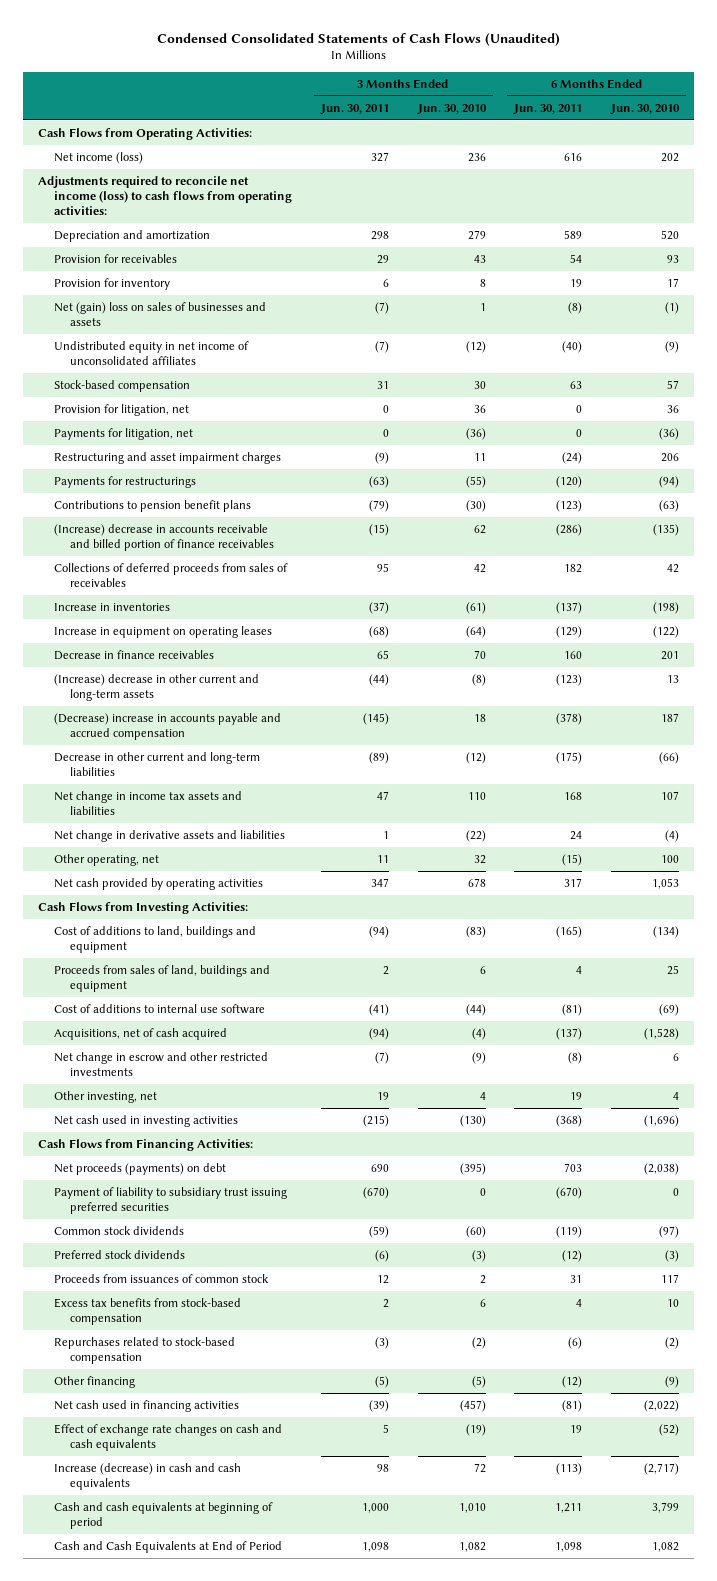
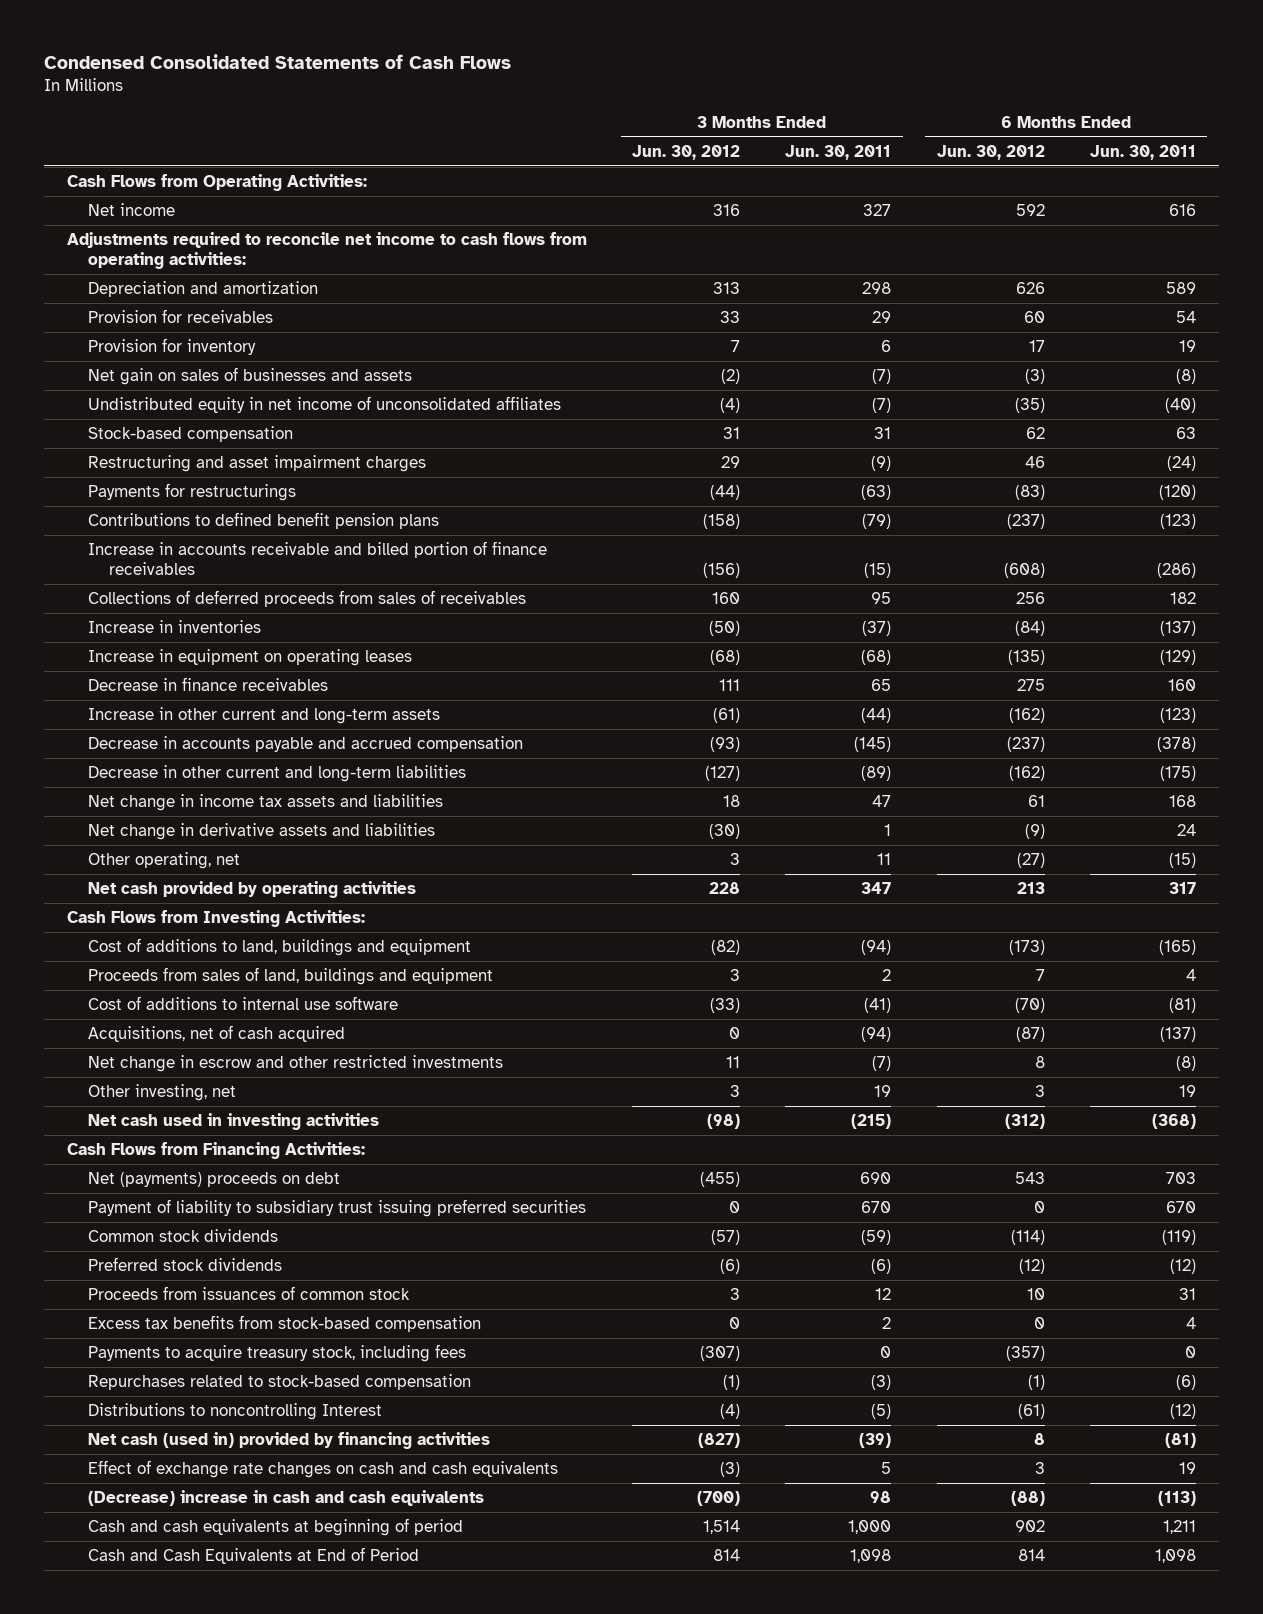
[156,32,560,46] Condensed Consolidated Statements of Cash Flows (Unaudited) -> [43,54,511,70] Condensed Consolidated Statements of Cash Flows
[416,103,487,115] Jun. 30, 2010 -> none
[610,103,681,115] Jun. 30, 2010 -> none
none -> [631,144,740,160] Jun. 30, 2012
none -> [936,144,1045,160] Jun. 30, 2012
[54,151,144,164] Net income (loss) -> [87,203,175,217] Net income
[37,175,293,215] Adjustments required to reconcile net income (loss) to cash flows from operating activities: -> [66,232,587,270] Adjustments required to reconcile net income to cash flows from operating activities:
[54,301,267,326] Net (gain) loss on sales of businesses and assets -> [87,367,412,386] Net gain on sales of businesses and assets
[54,403,190,416] Provision for litigation, net -> none
[54,427,194,440] Payments for litigation, net -> none
[54,499,252,512] Contributions to pension benefit plans -> [87,512,439,530] Contributions to defined benefit pension plans
[54,523,275,551] (Increase) decrease in accounts receivable and billed portion of finance receivables -> [87,541,547,576] Increase in accounts receivable and billed portion of finance receivables
[54,673,260,701] (Increase) decrease in other current and long-term assets -> [87,707,440,725] Increase in other current and long-term assets
[54,712,282,740] (Decrease) increase in accounts payable and accrued compensation -> [87,736,523,753] Decrease in accounts payable and accrued compensation
[54,1162,227,1175] Net proceeds (payments) on debt -> [87,1172,340,1188] Net (payments) proceeds on debt
[362,1186,389,1199] (670) -> [861,1201,892,1214] 670
[556,1186,583,1199] (670) -> [1166,1201,1197,1214] 670
none -> [87,1344,466,1363] Payments to acquire treasury stock, including fees
[54,1375,136,1388] Other financing -> [87,1403,382,1421] Distributions to noncontrolling Interest
[54,1399,240,1412] Net cash used in financing activities -> [87,1432,490,1450] Net cash (used in) provided by financing activities
[54,1462,242,1490] Increase (decrease) in cash and cash equivalents -> [87,1490,484,1507] (Decrease) increase in cash and cash equivalents

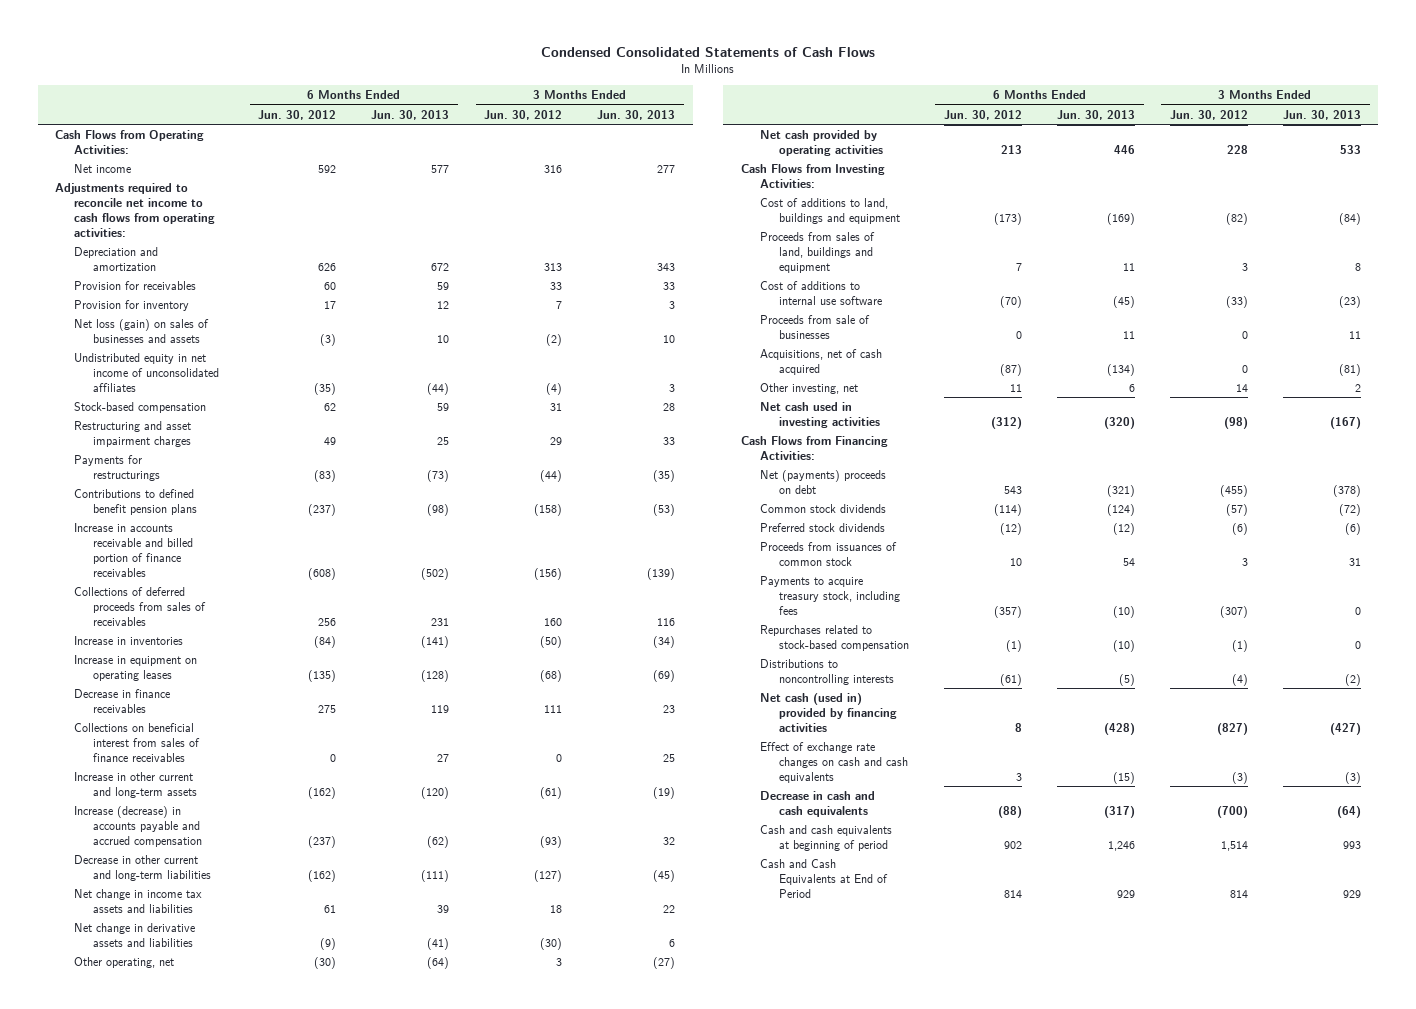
[785,144,892,160] Jun. 30, 2011 -> none
[1090,144,1197,160] Jun. 30, 2011 -> none
none -> [371,109,450,120] Jun. 30, 2013
none -> [597,109,676,120] Jun. 30, 2013
[87,367,412,386] Net gain on sales of businesses and assets -> [74,319,210,343] Net loss (gain) on sales of businesses and assets
[1024,456,1045,469] 46 -> [324,436,337,445] 49
none -> [74,723,201,762] Collections on beneficial interest from sales of finance receivables
[87,736,523,753] Decrease in accounts payable and accrued compensation -> [74,806,203,847] Increase (decrease) in accounts payable and accrued compensation
[1016,853,1045,869] (27) -> [314,957,337,970] (30)
none -> [759,315,870,339] Proceeds from sale of businesses
[87,1055,503,1073] Net change in escrow and other restricted investments -> none
[729,1085,740,1098] 3 -> [1235,384,1248,393] 14
[1034,1085,1045,1098] 3 -> [1010,384,1023,393] 11
[87,1199,586,1218] Payment of liability to subsidiary trust issuing preferred securities -> none
[87,1315,481,1333] Excess tax benefits from stock-based compensation -> none
[87,1403,382,1421] Distributions to noncontrolling Interest -> [759,659,895,685] Distributions to noncontrolling interests
[87,1490,484,1507] (Decrease) increase in cash and cash equivalents -> [759,791,875,817] Decrease in cash and cash equivalents

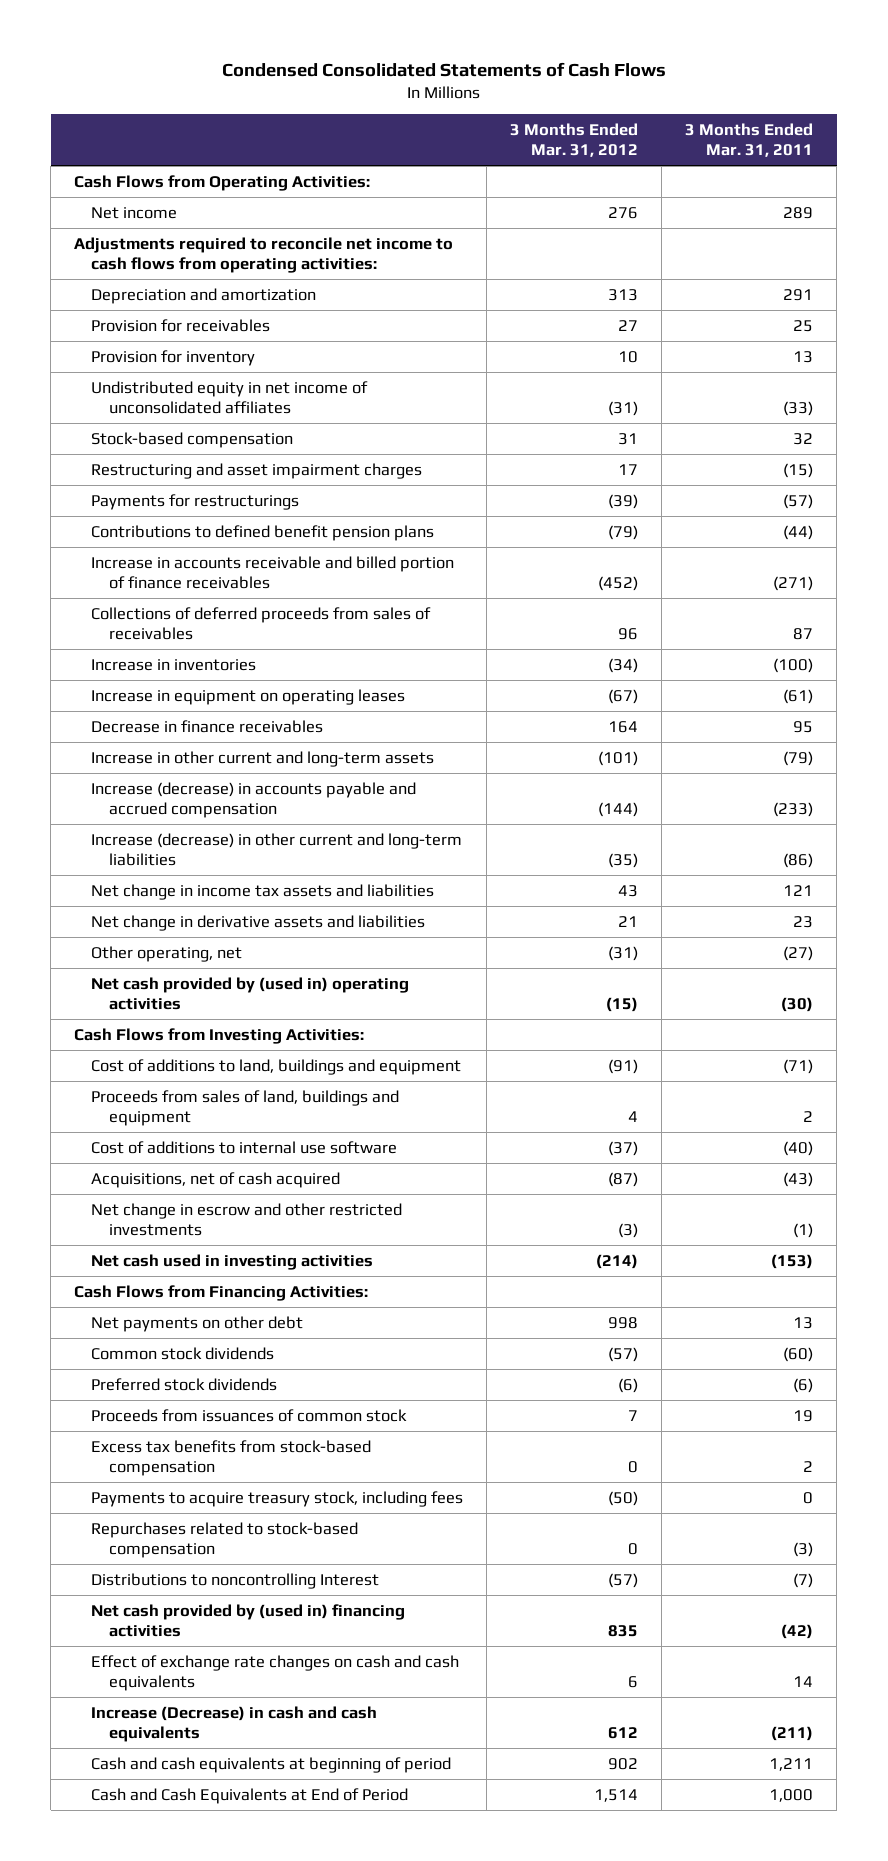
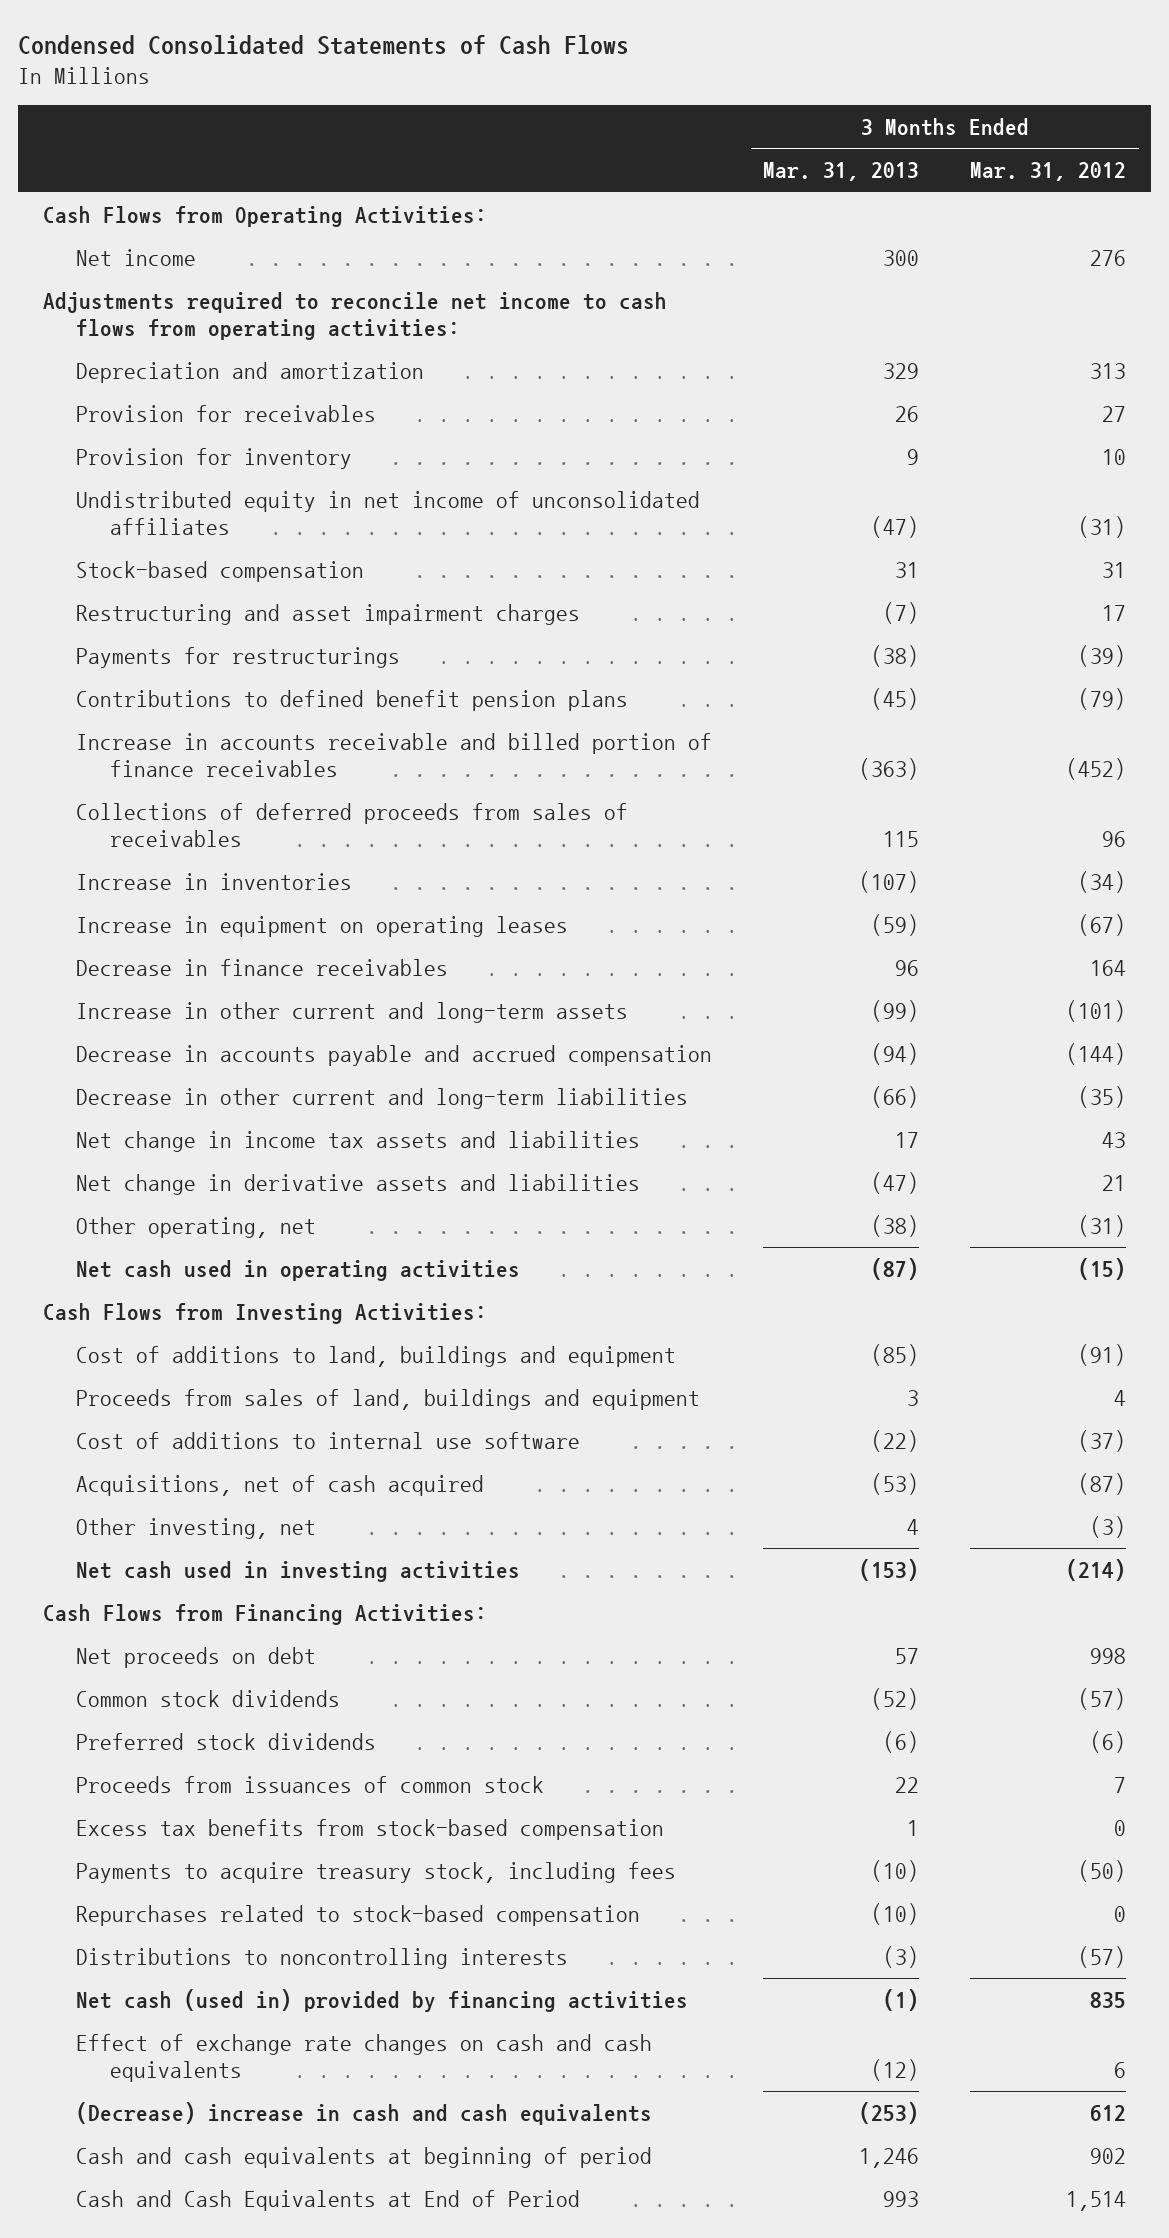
[685,123,814,158] 3 Months Ended Mar. 31, 2011 -> none
none -> [763,162,920,182] Mar. 31, 2013
[91,781,417,819] Increase (decrease) in accounts payable and accrued compensation -> [76,1044,713,1066] Decrease in accounts payable and accrued compensation
[91,832,463,867] Increase (decrease) in other current and long-term liabilities -> [76,1087,689,1109] Decrease in other current and long-term liabilities
[91,976,410,1011] Net cash provided by (used in) operating activities -> [76,1259,521,1281] Net cash used in operating activities
[91,1202,403,1237] Net change in escrow and other restricted investments -> none
none -> [76,1517,317,1539] Other investing, net
[91,1315,304,1332] Net payments on other debt -> [76,1646,317,1668] Net proceeds on debt
[91,1572,380,1589] Distributions to noncontrolling Interest -> [76,1947,569,1969] Distributions to noncontrolling interests
[91,1603,406,1638] Net cash provided by (used in) financing activities -> [76,1988,689,2012] Net cash (used in) provided by financing activities
[91,1705,378,1743] Increase (Decrease) in cash and cash equivalents -> [76,2101,653,2125] (Decrease) increase in cash and cash equivalents

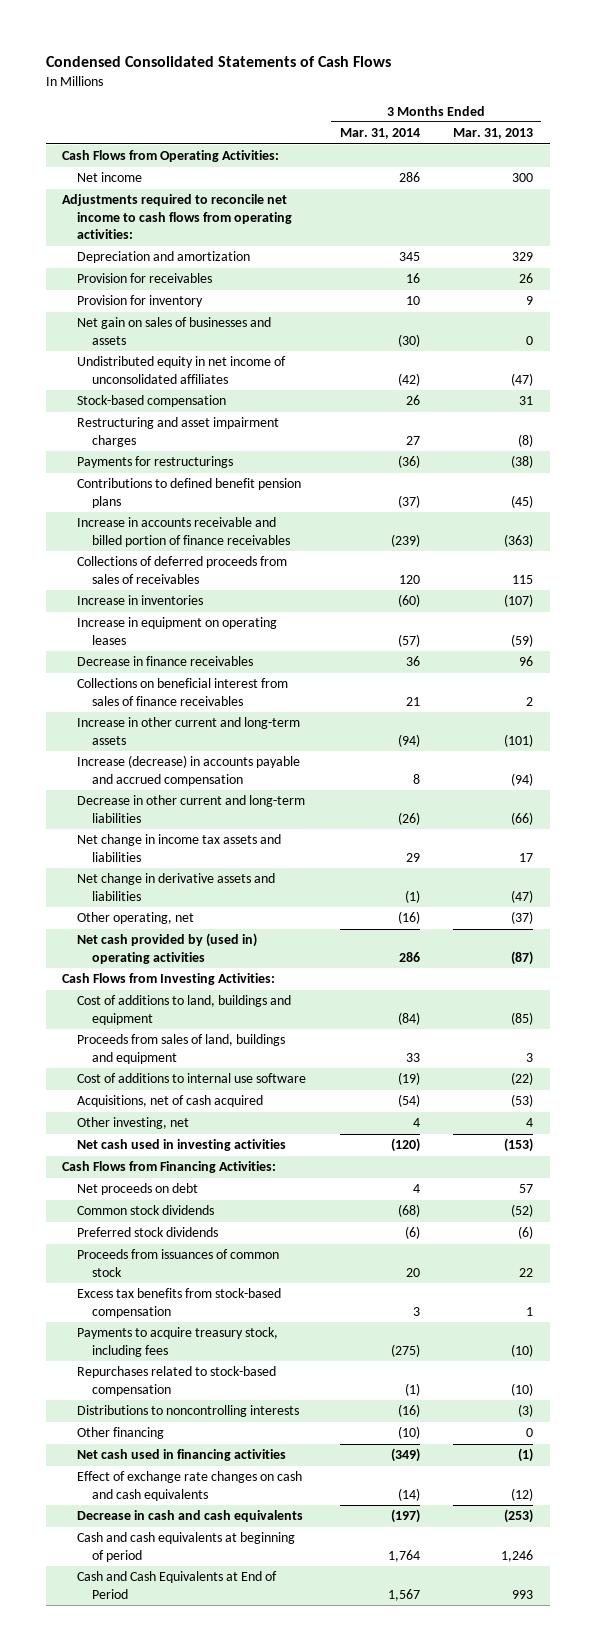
[969,162,1126,182] Mar. 31, 2012 -> none
none -> [339,128,420,140] Mar. 31, 2014
none -> [77,317,272,345] Net gain on sales of businesses and assets
[883,601,920,624] (7) -> [517,433,533,447] (8)
none -> [77,678,289,706] Collections on beneficial interest from sales of finance receivables
[871,999,920,1022] (99) -> [503,733,533,747] (101)
[76,1044,713,1066] Decrease in accounts payable and accrued compensation -> [77,755,301,786] Increase (decrease) in accounts payable and accrued compensation
[871,1214,920,1237] (38) -> [510,911,533,925] (37)
[76,1259,521,1281] Net cash used in operating activities -> [77,933,258,964] Net cash provided by (used in) operating activities
none -> [77,1427,165,1440] Other financing
[76,1988,689,2012] Net cash (used in) provided by financing activities -> [77,1449,287,1462] Net cash used in financing activities
[76,2101,653,2125] (Decrease) increase in cash and cash equivalents -> [77,1510,304,1523] Decrease in cash and cash equivalents

